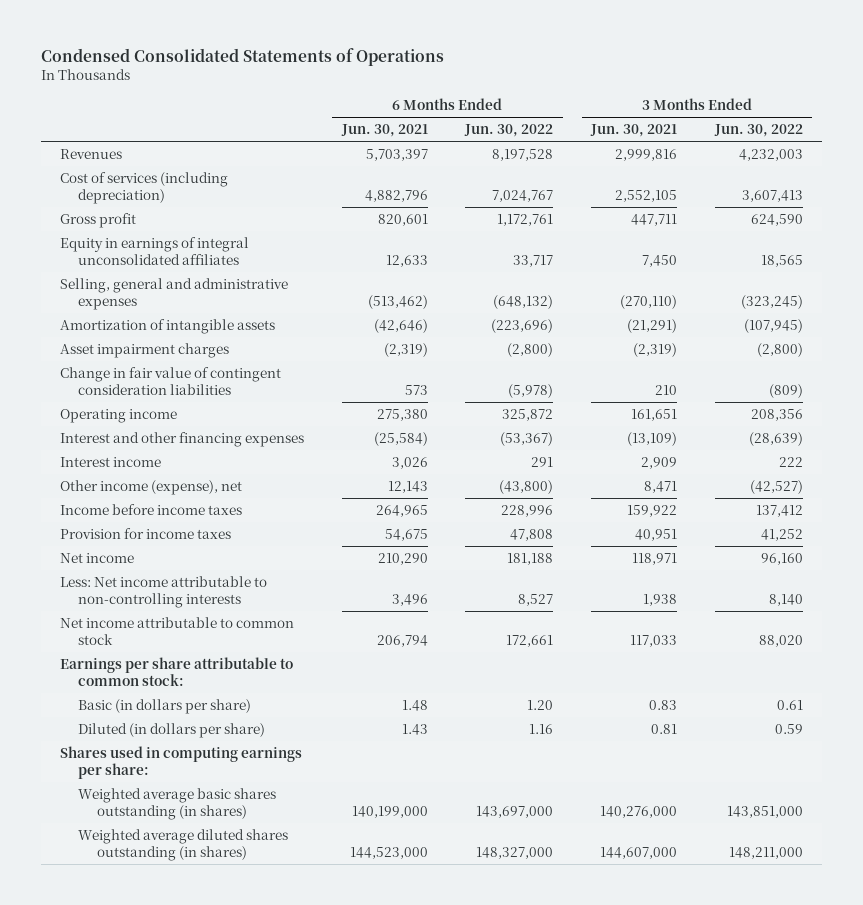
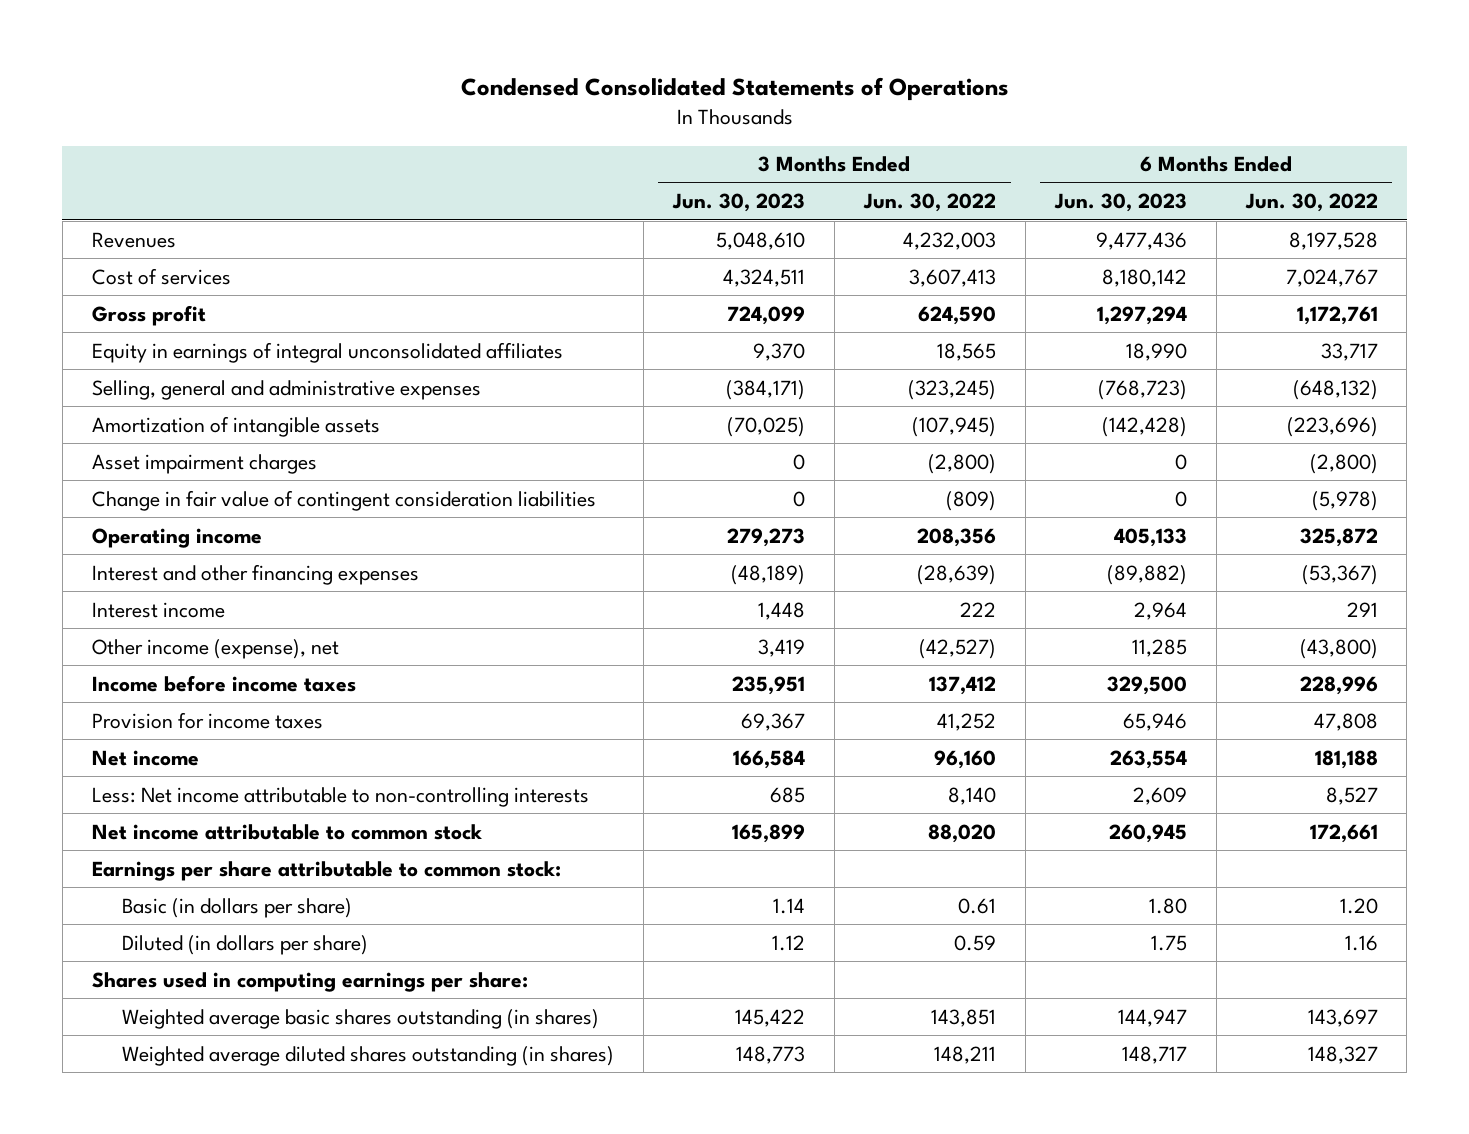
[340,124,428,138] Jun. 30, 2021 -> none
[590,124,678,138] Jun. 30, 2021 -> none
none -> [671,193,805,213] Jun. 30, 2023
none -> [1053,193,1187,213] Jun. 30, 2023
[59,171,228,204] Cost of services (including depreciation) -> [91,267,231,285] Cost of services
[476,805,554,818] 143,697,000 -> [1307,1008,1378,1027] 143,697
[726,805,803,818] 143,851,000 -> [930,1008,996,1027] 143,851
[476,846,554,859] 148,327,000 -> [1307,1045,1378,1064] 148,327
[728,846,803,859] 148,211,000 -> [933,1045,996,1064] 148,211

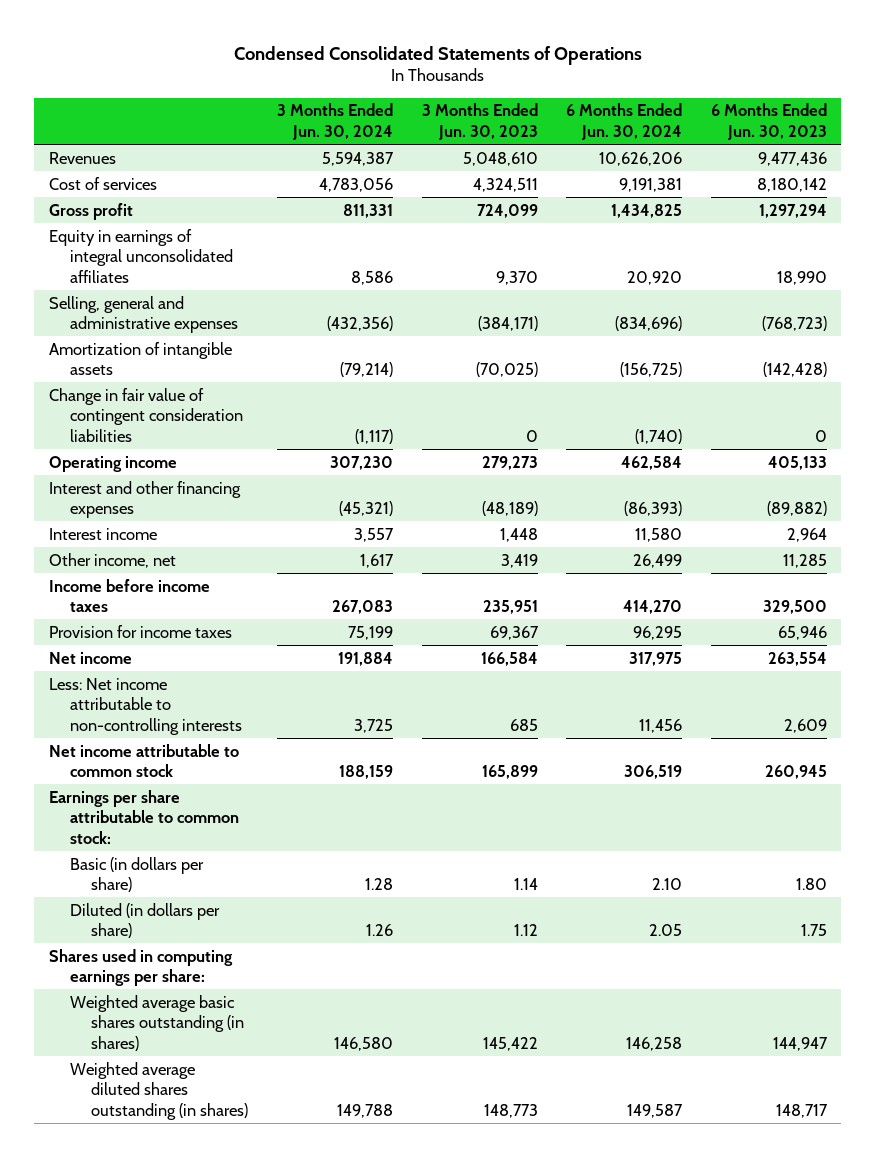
[862,193,996,213] Jun. 30, 2022 -> none
[1244,193,1378,213] Jun. 30, 2022 -> none
none -> [276,103,393,140] 3 Months Ended Jun. 30, 2024
none -> [566,103,683,140] 6 Months Ended Jun. 30, 2024
[91,453,317,474] Asset impairment charges -> none
[91,638,339,659] Other income (expense), net -> [48,552,176,568] Other income, net

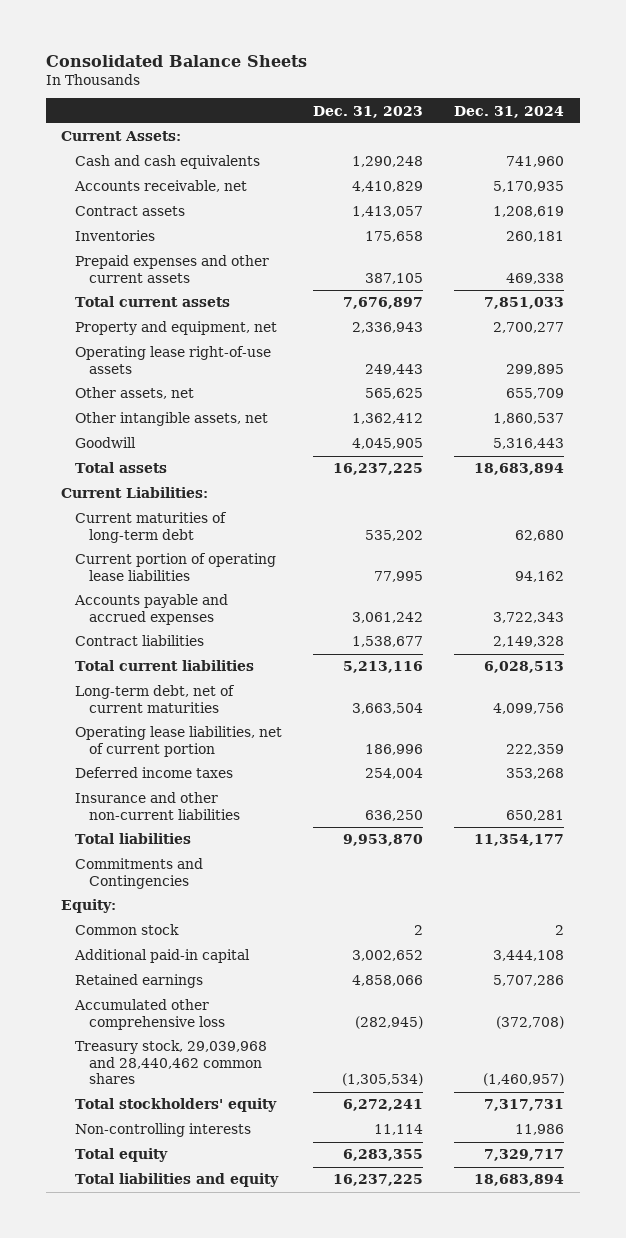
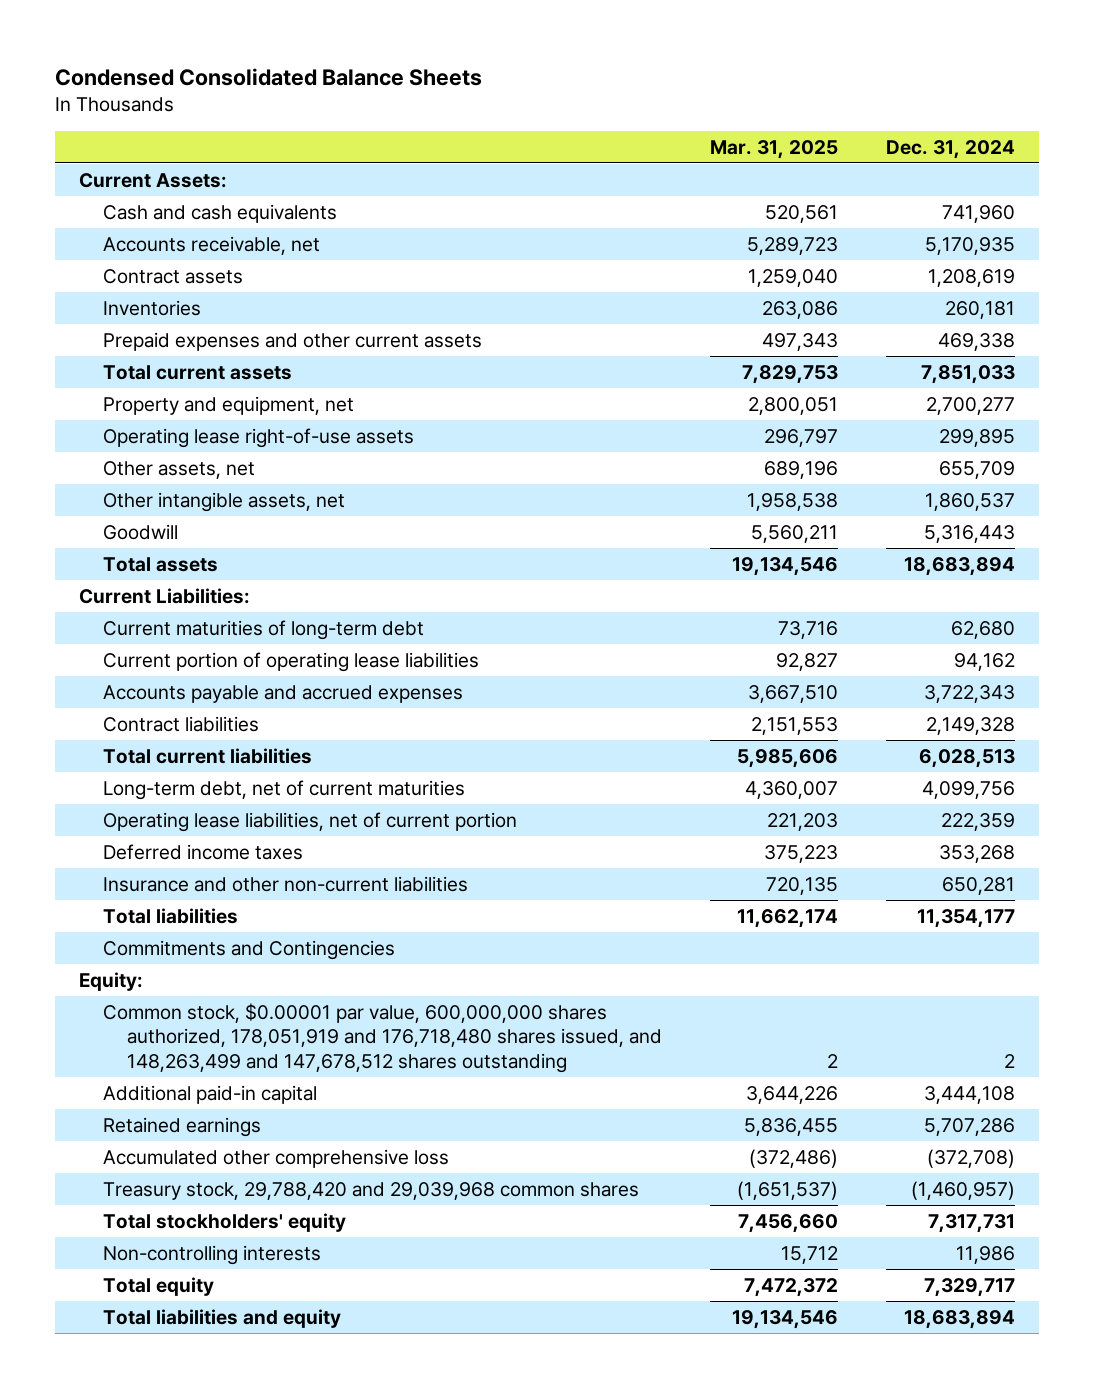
[45,54,307,67] Consolidated Balance Sheets -> [55,68,483,87] Condensed Consolidated Balance Sheets
[313,105,424,118] Dec. 31, 2023 -> none
none -> [709,139,838,159] Mar. 31, 2025
[75,924,180,936] Common stock -> [103,1003,662,1073] Common stock, $0.00001 par value, 600,000,000 shares authorized, 178,051,919 and 176,718,480 shares issued, and 148,263,499 and 147,678,512 shares outstanding
[75,1040,268,1085] Treasury stock, 29,039,968 and 28,440,462 common shares -> [103,1182,640,1201] Treasury stock, 29,788,420 and 29,039,968 common shares

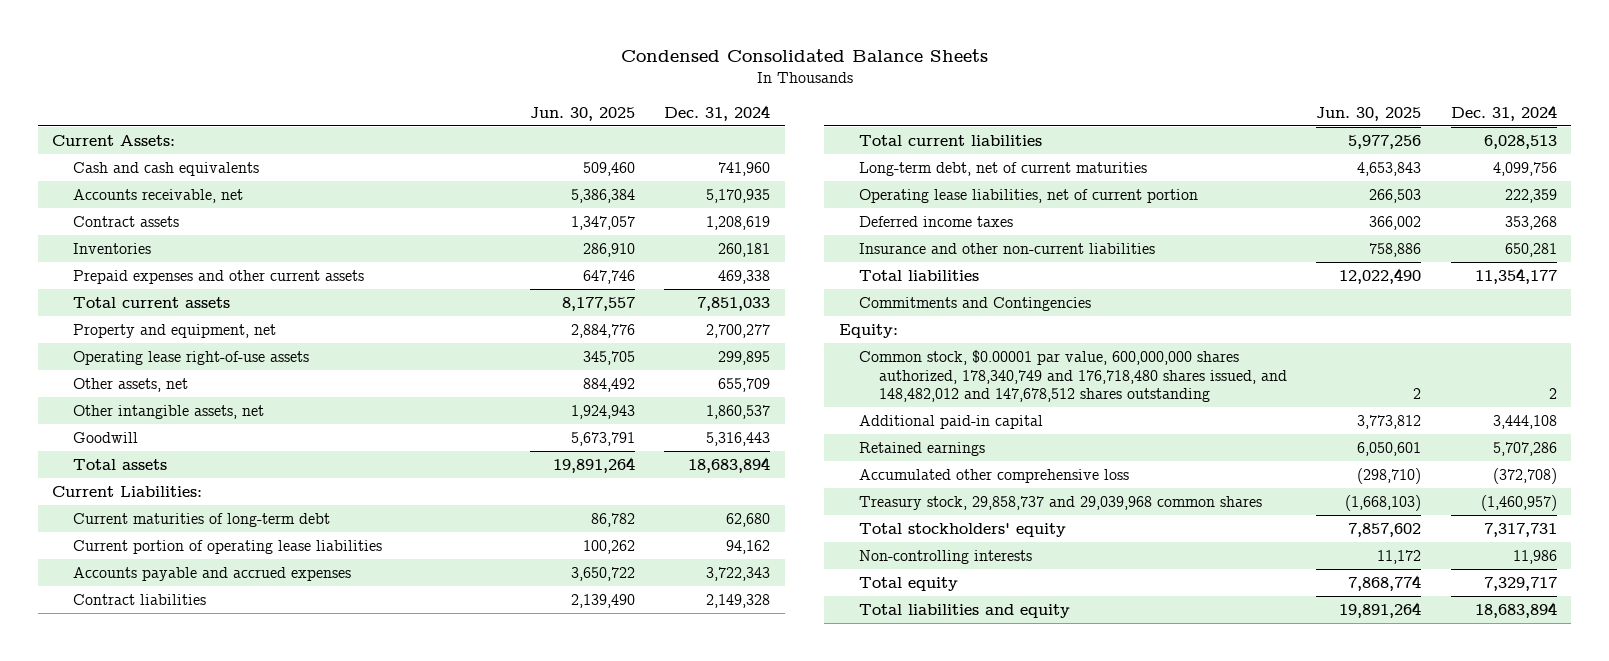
[709,139,838,159] Mar. 31, 2025 -> none
none -> [530,106,636,121] Jun. 30, 2025
[103,1003,662,1073] Common stock, $0.00001 par value, 600,000,000 shares authorized, 178,051,919 and 176,718,480 shares issued, and 148,263,499 and 147,678,512 shares outstanding -> [858,349,1288,403] Common stock, $0.00001 par value, 600,000,000 shares authorized, 178,340,749 and 176,718,480 shares issued, and 148,482,012 and 147,678,512 shares outstanding
[103,1182,640,1201] Treasury stock, 29,788,420 and 29,039,968 common shares -> [858,495,1262,510] Treasury stock, 29,858,737 and 29,039,968 common shares

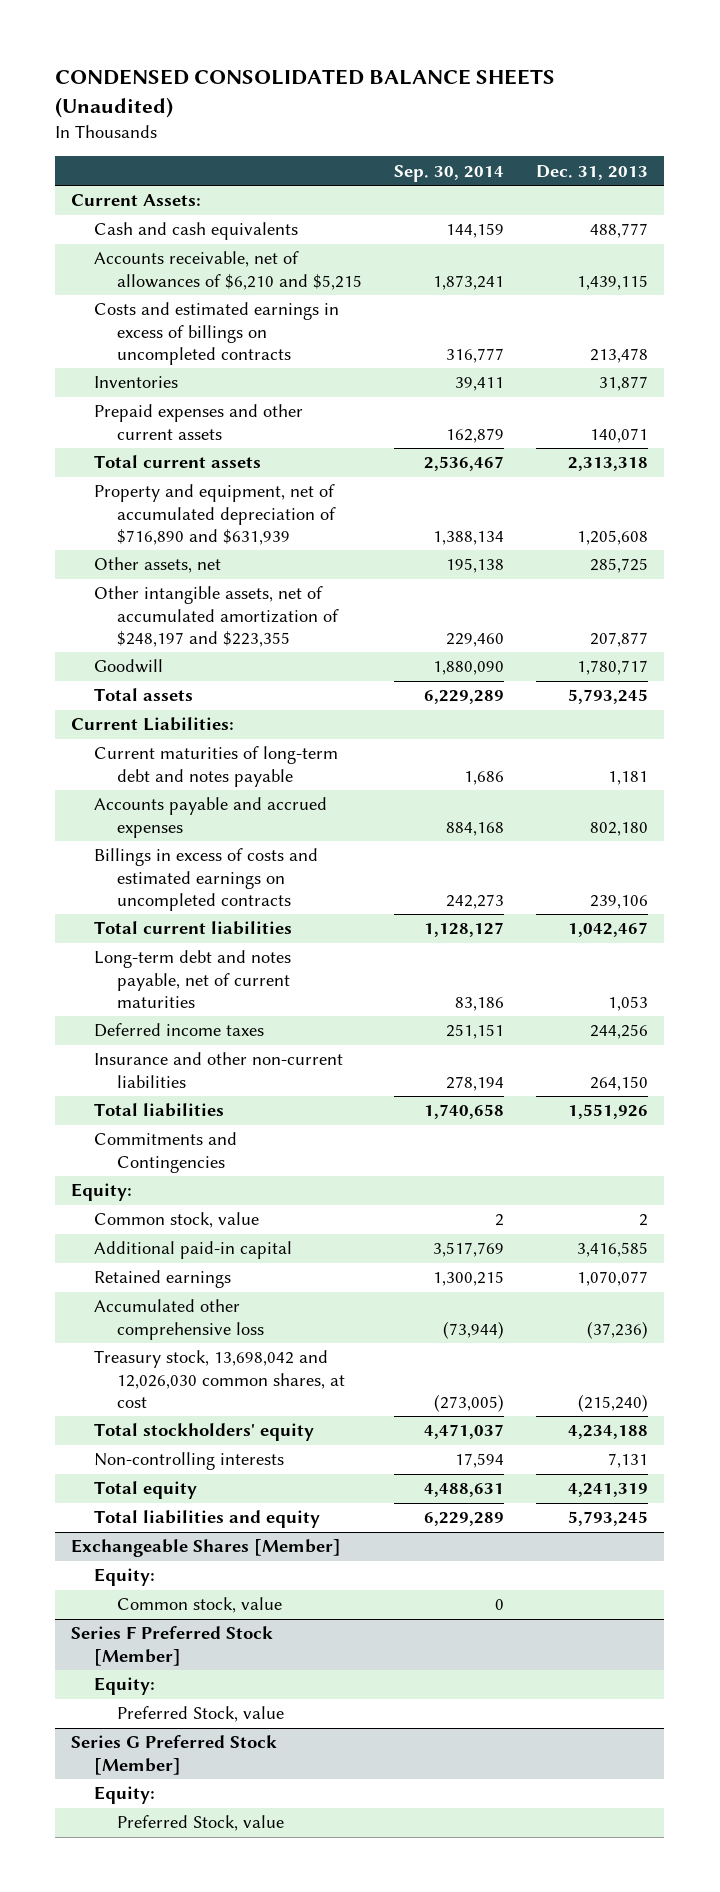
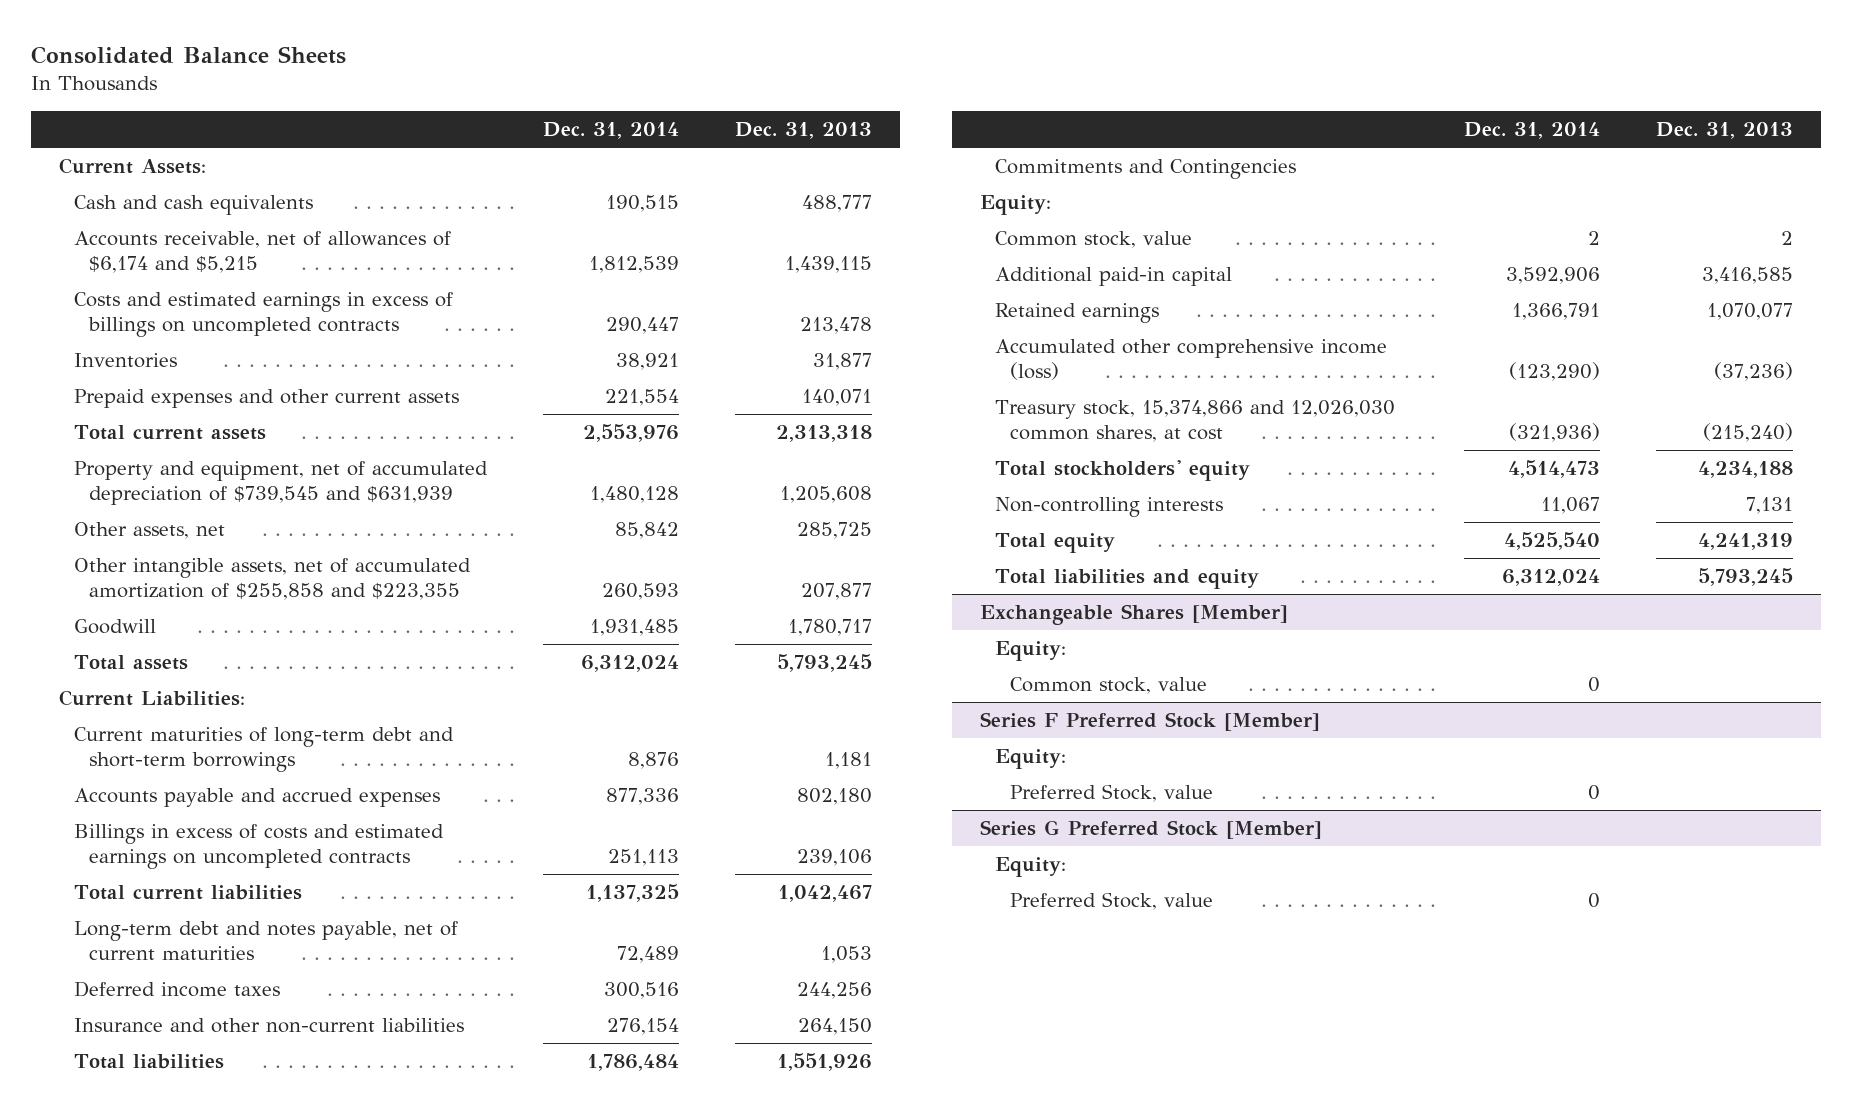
[55,69,556,118] CONDENSED CONSOLIDATED BALANCE SHEETS (Unaudited) -> [30,45,346,64] Consolidated Balance Sheets
[394,164,505,182] Sep. 30, 2014 -> none
none -> [543,122,680,140] Dec. 31, 2014
[94,251,362,290] Accounts receivable, net of allowances of $6,210 and $5,215 -> [74,231,452,273] Accounts receivable, net of allowances of $6,174 and $5,215
[94,484,336,545] Property and equipment, net of accumulated depreciation of $716,890 and $631,939 -> [74,461,489,505] Property and equipment, net of accumulated depreciation of $739,545 and $631,939
[94,586,339,647] Other intangible assets, net of accumulated amortization of $248,197 and $223,355 -> [74,558,472,600] Other intangible assets, net of accumulated amortization of $255,858 and $223,355
[94,746,339,787] Current maturities of long-term debt and notes payable -> [74,727,455,772] Current maturities of long-term debt and short-term borrowings
[94,1299,264,1340] Accumulated other comprehensive loss -> [995,339,1388,380] Accumulated other comprehensive income (loss)
[94,1350,345,1408] Treasury stock, 13,698,042 and 12,026,030 common shares, at cost -> [995,400,1396,442] Treasury stock, 15,374,866 and 12,026,030 common shares, at cost

